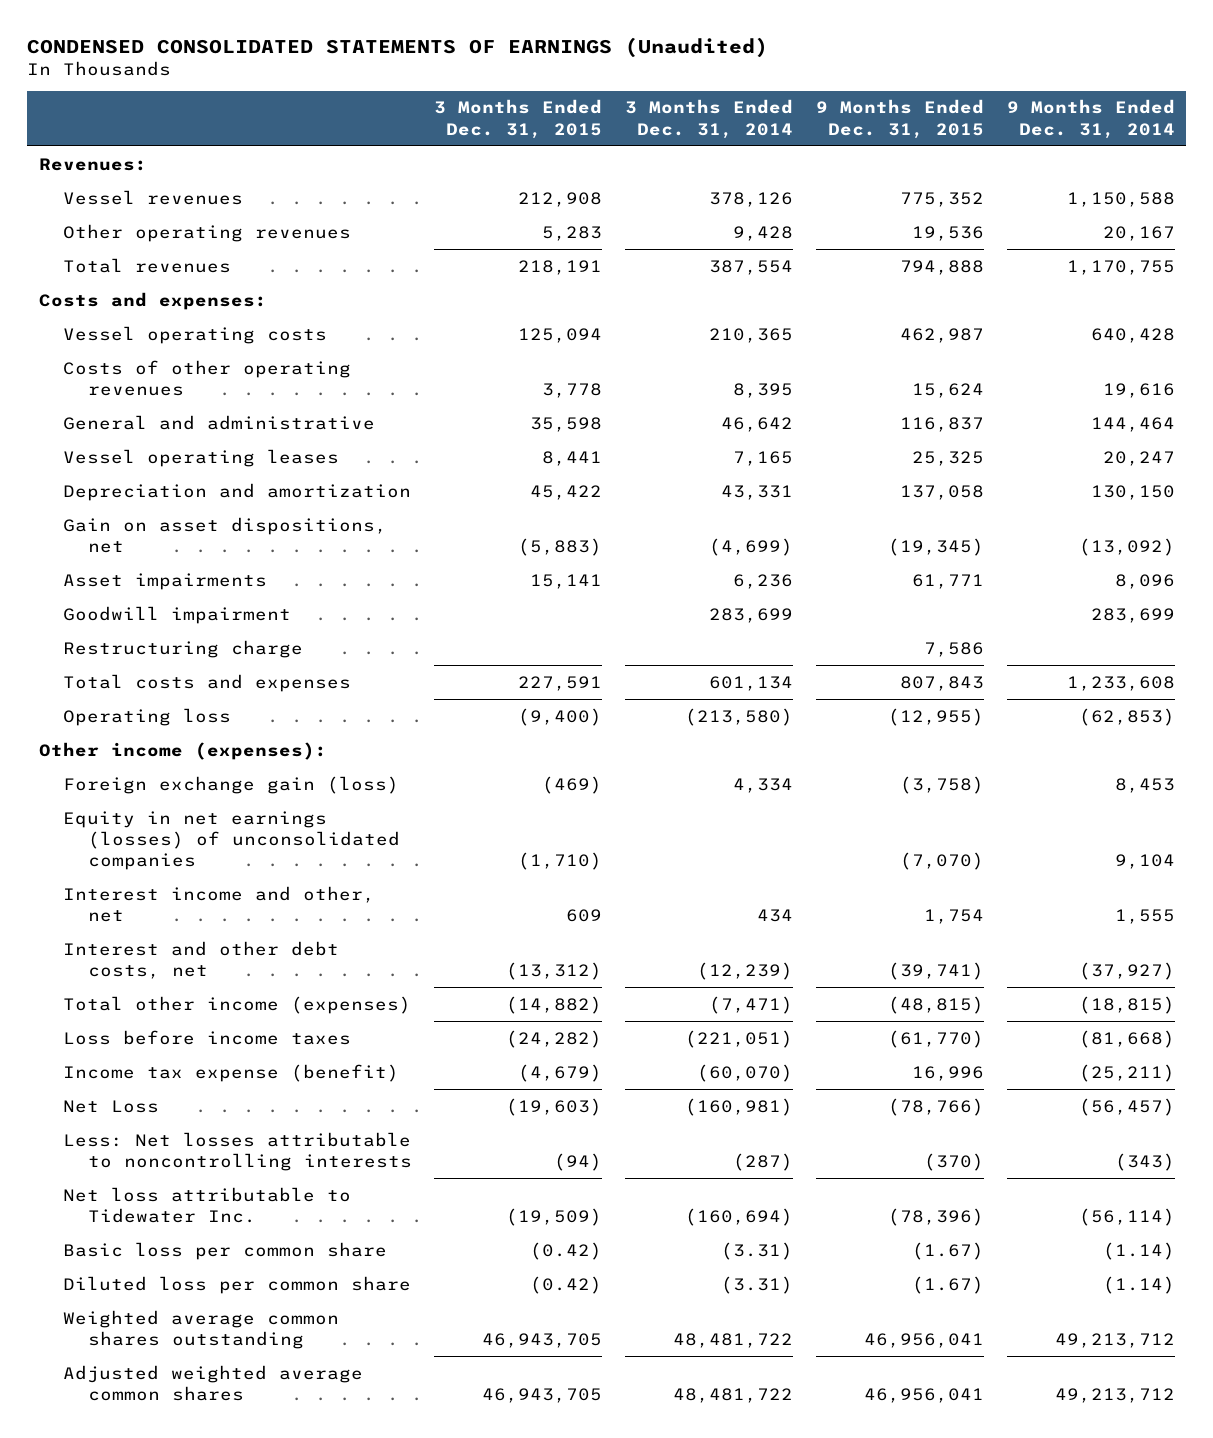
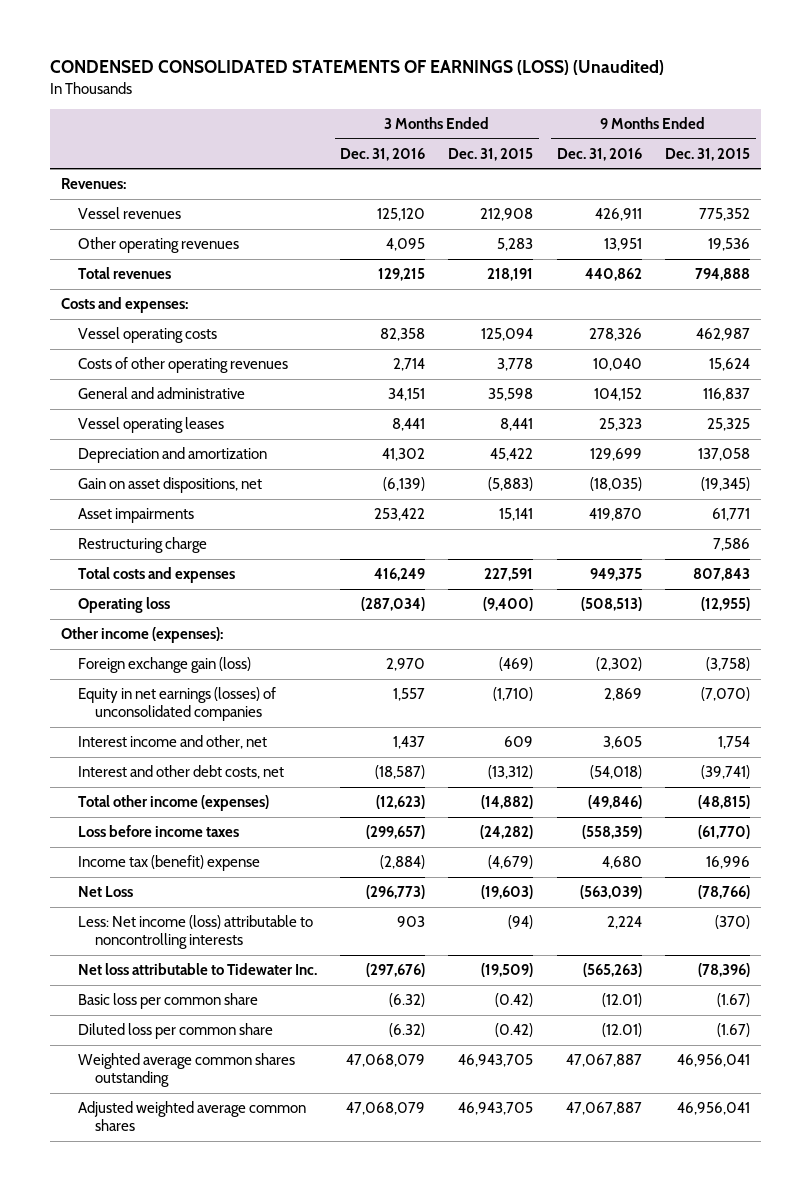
[27,36,769,58] CONDENSED CONSOLIDATED STATEMENTS OF EARNINGS (Unaudited) -> [49,60,664,76] CONDENSED CONSOLIDATED STATEMENTS OF EARNINGS (LOSS) (Unaudited)
[625,99,794,139] 3 Months Ended Dec. 31, 2014 -> none
[1006,99,1175,139] 9 Months Ended Dec. 31, 2014 -> none
none -> [340,147,426,161] Dec. 31, 2016
none -> [556,147,642,161] Dec. 31, 2016
[63,605,292,624] Goodwill impairment -> none
[63,1063,400,1082] Income tax expense (benefit) -> [78,855,261,872] Income tax (benefit) expense
[63,1131,412,1171] Less: Net losses attributable to noncontrolling interests -> [78,915,314,950] Less: Net income (loss) attributable to noncontrolling interests

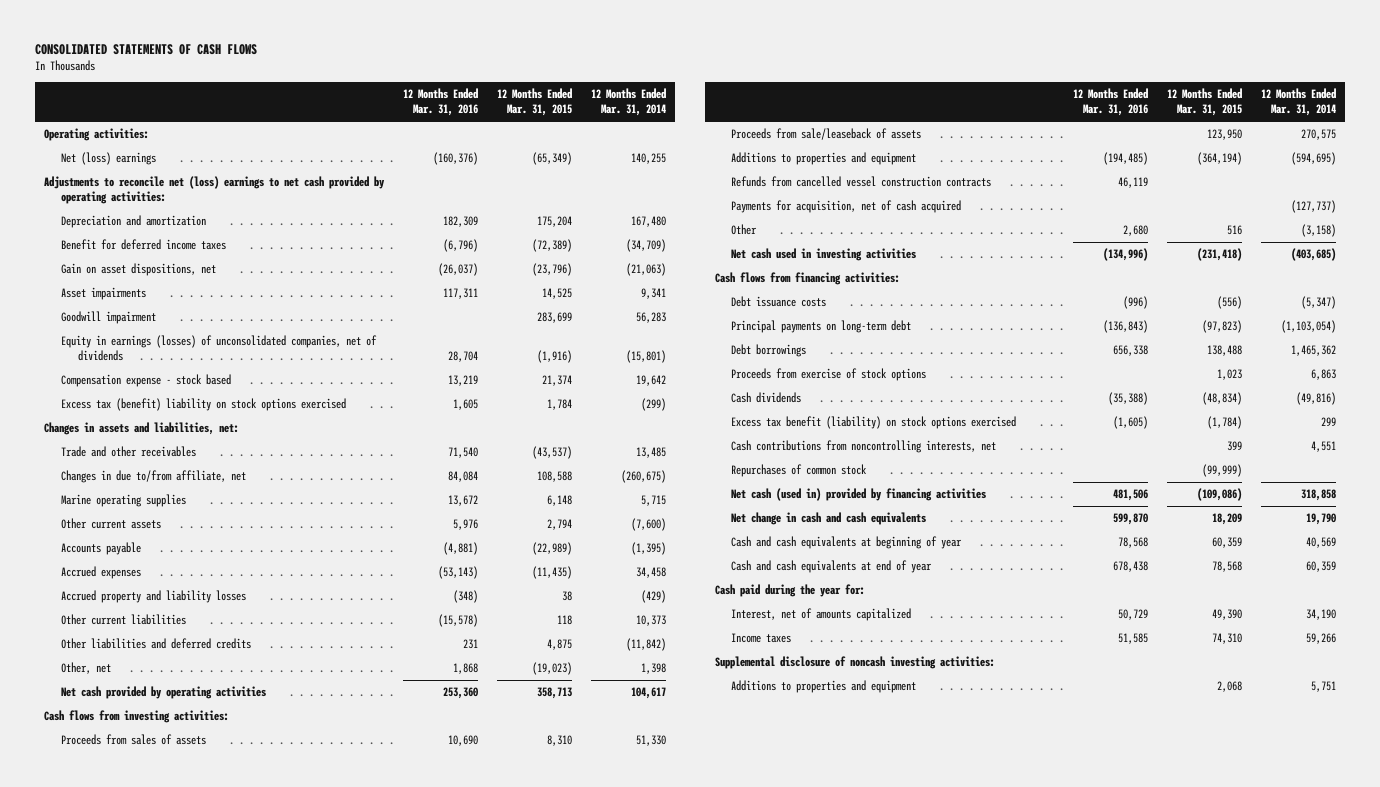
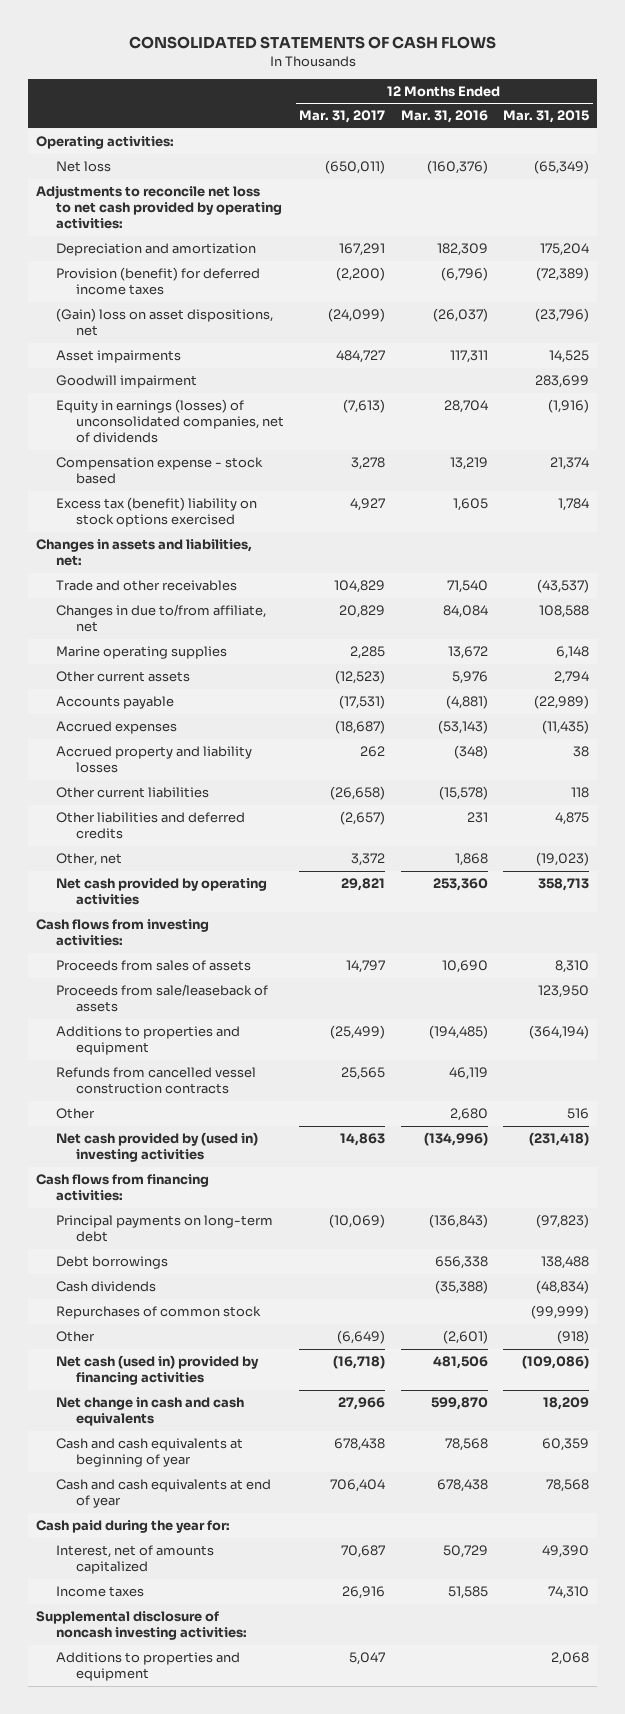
[590,88,666,117] 12 Months Ended Mar. 31, 2014 -> none
none -> [299,110,386,124] Mar. 31, 2017
[61,152,157,166] Net (loss) earnings -> [55,161,111,173] Net loss
[44,176,386,205] Adjustments to reconcile net (loss) earnings to net cash provided by operating activities: -> [35,185,282,230] Adjustments to reconcile net loss to net cash provided by operating activities:
[61,239,227,251] Benefit for deferred income taxes -> [55,267,260,296] Provision (benefit) for deferred income taxes
[61,263,217,277] Gain on asset dispositions, net -> [55,308,273,337] (Gain) loss on asset dispositions, net
[731,200,962,214] Payments for acquisition, net of cash acquired -> none
[731,248,917,262] Net cash used in investing activities -> [55,1132,258,1163] Net cash provided by (used in) investing activities
[731,296,827,308] Debt issuance costs -> none
[731,368,927,382] Proceeds from exercise of stock options -> none
[731,416,1017,430] Excess tax benefit (liability) on stock options exercised -> none
[731,440,997,454] Cash contributions from noncontrolling interests, net -> none
none -> [55,1331,95,1343] Other

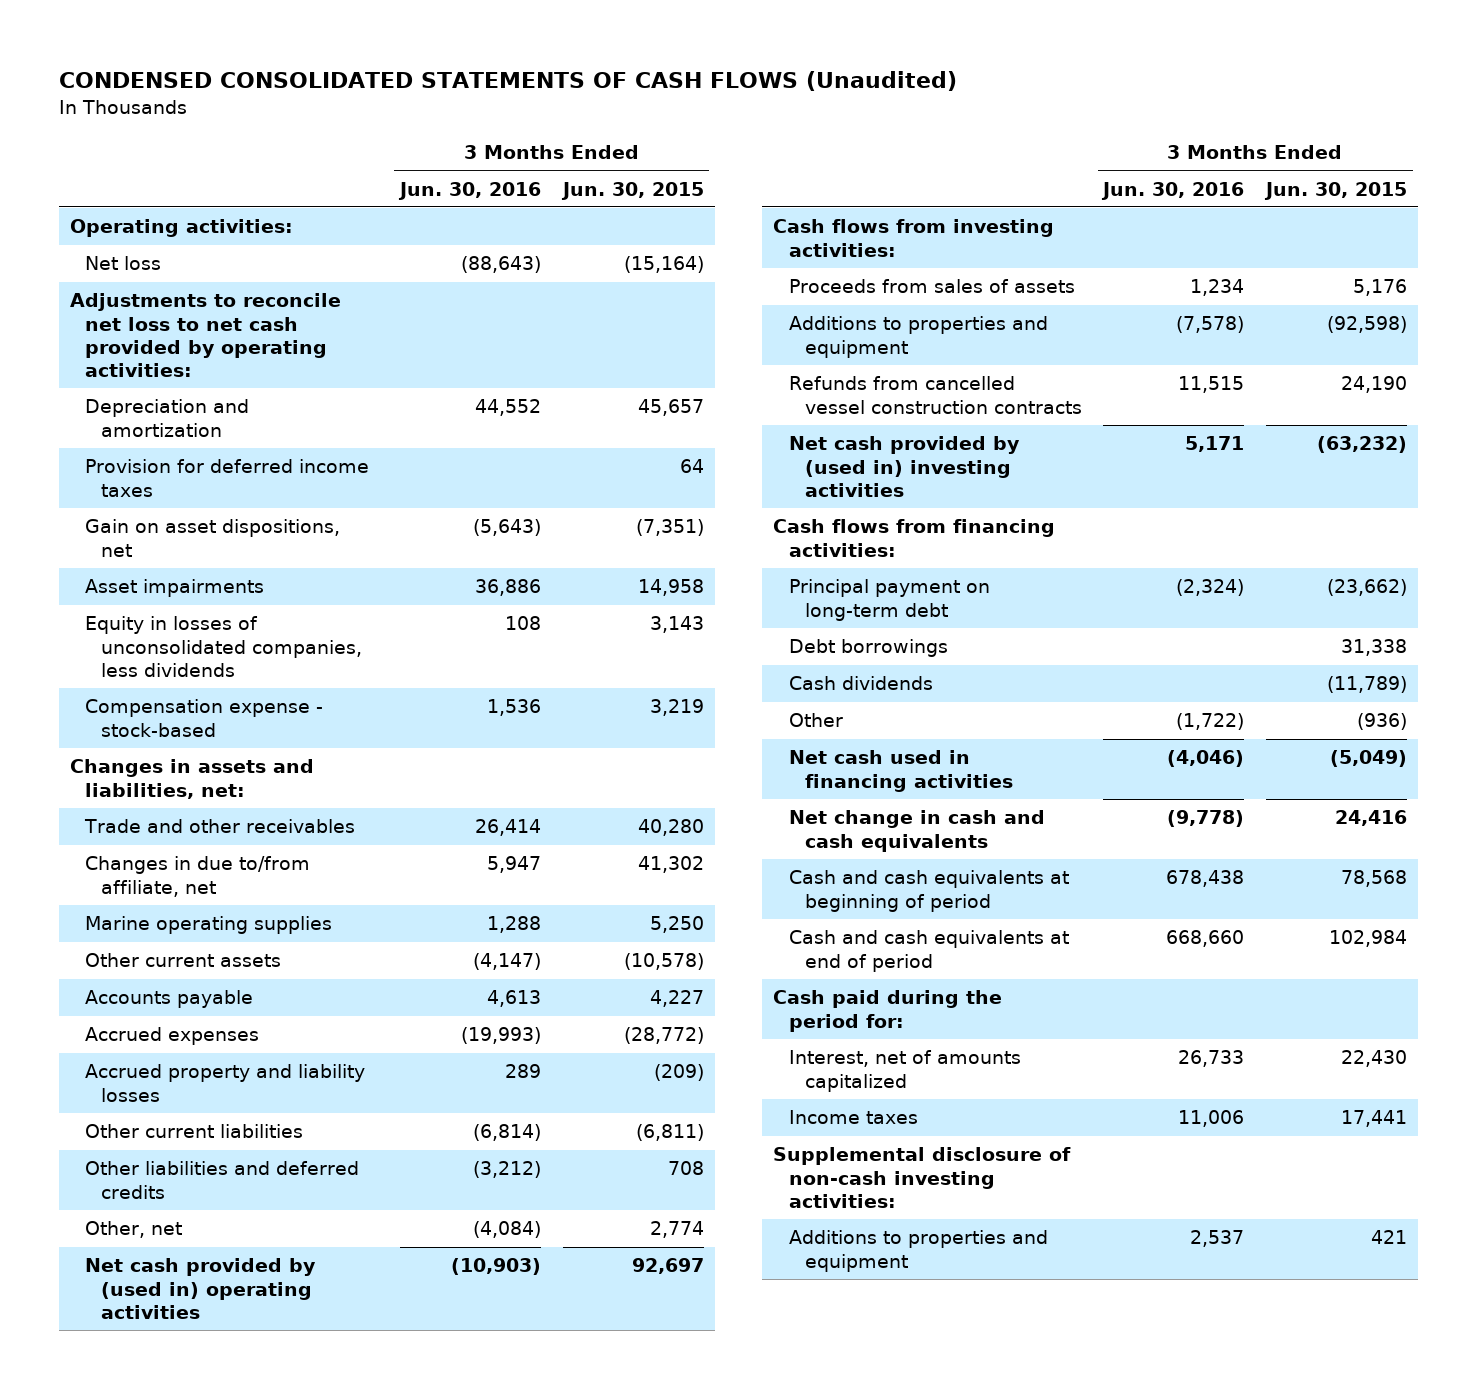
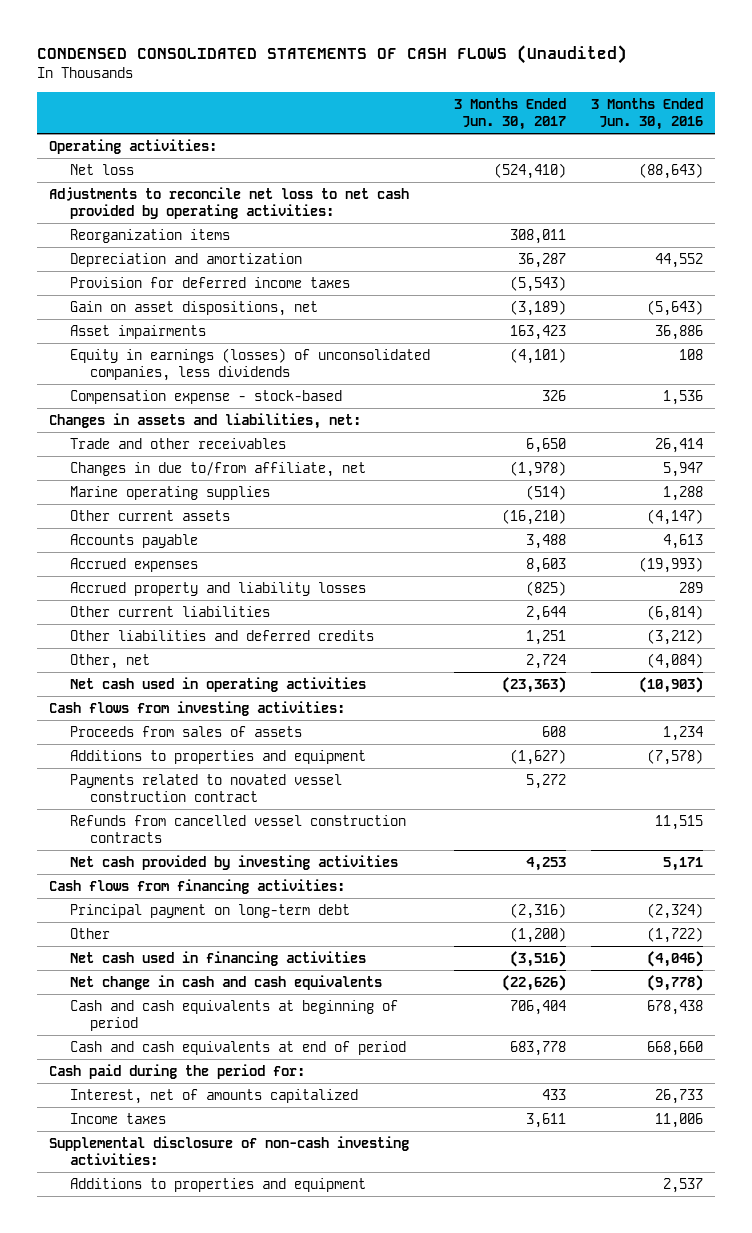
[560,181,704,200] Jun. 30, 2015 -> none
none -> [454,97,567,130] 3 Months Ended Jun. 30, 2017
none -> [69,228,230,243] Reorganization items
[85,616,363,677] Equity in losses of unconsolidated companies, less dividends -> [69,347,430,382] Equity in earnings (losses) of unconsolidated companies, less dividends
[85,1258,317,1319] Net cash provided by (used in) operating activities -> [69,676,366,692] Net cash used in operating activities
none -> [69,773,342,803] Payments related to novated vessel construction contract
[788,436,1020,497] Net cash provided by (used in) investing activities -> [69,854,398,870] Net cash provided by investing activities
[788,639,948,658] Debt borrowings -> none
[788,676,933,691] Cash dividends -> none

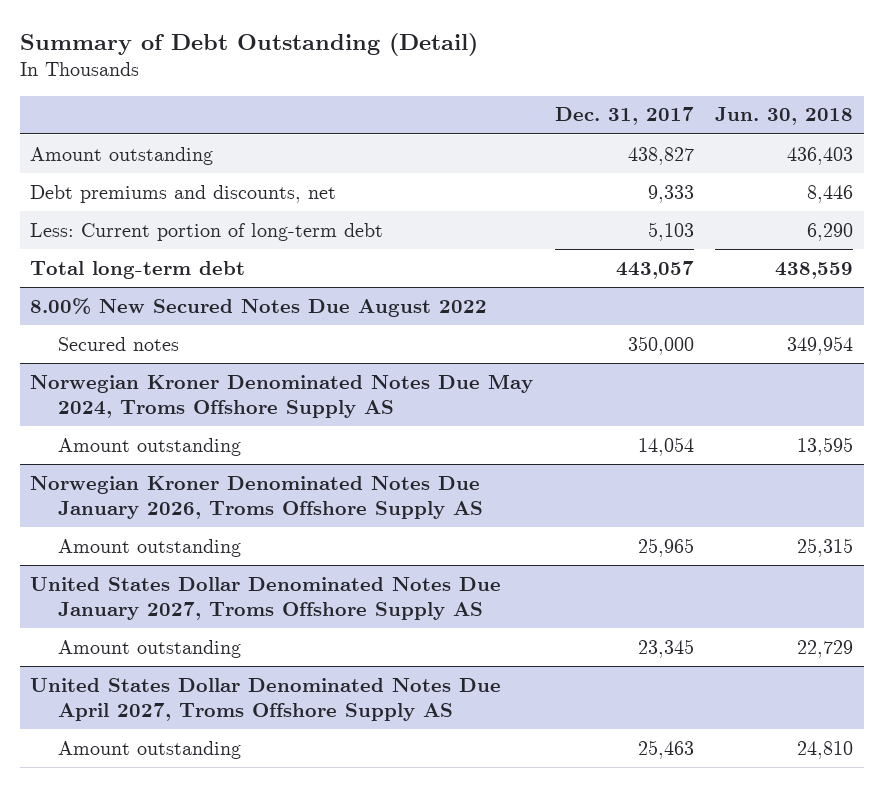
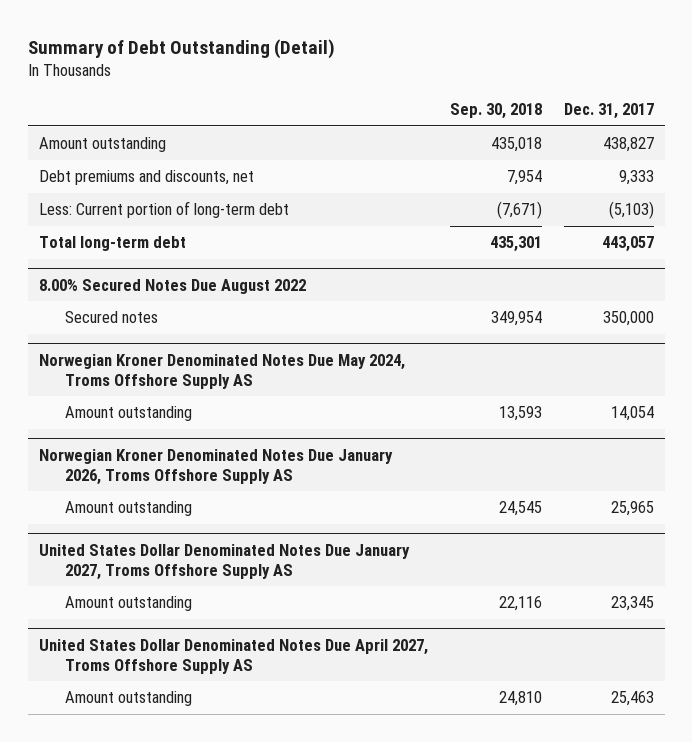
[715,107,854,126] Jun. 30, 2018 -> none
none -> [449,103,542,120] Sep. 30, 2018
[647,221,694,241] 5,103 -> [608,201,654,220] (5,103)
[30,297,488,317] 8.00% New Secured Notes Due August 2022 -> [38,279,306,295] 8.00% Secured Notes Due August 2022

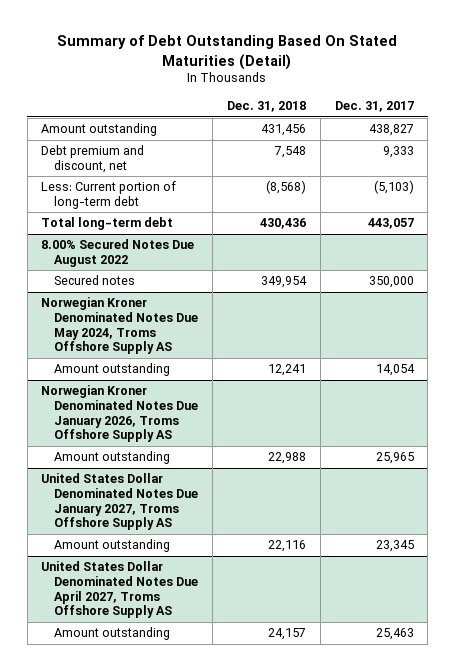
[27,38,335,59] Summary of Debt Outstanding (Detail) -> [57,35,398,70] Summary of Debt Outstanding Based On Stated Maturities (Detail)
[449,103,542,120] Sep. 30, 2018 -> none
none -> [226,101,306,113] Dec. 31, 2018
[38,170,254,186] Debt premiums and discounts, net -> [41,145,145,173] Debt premium and discount, net

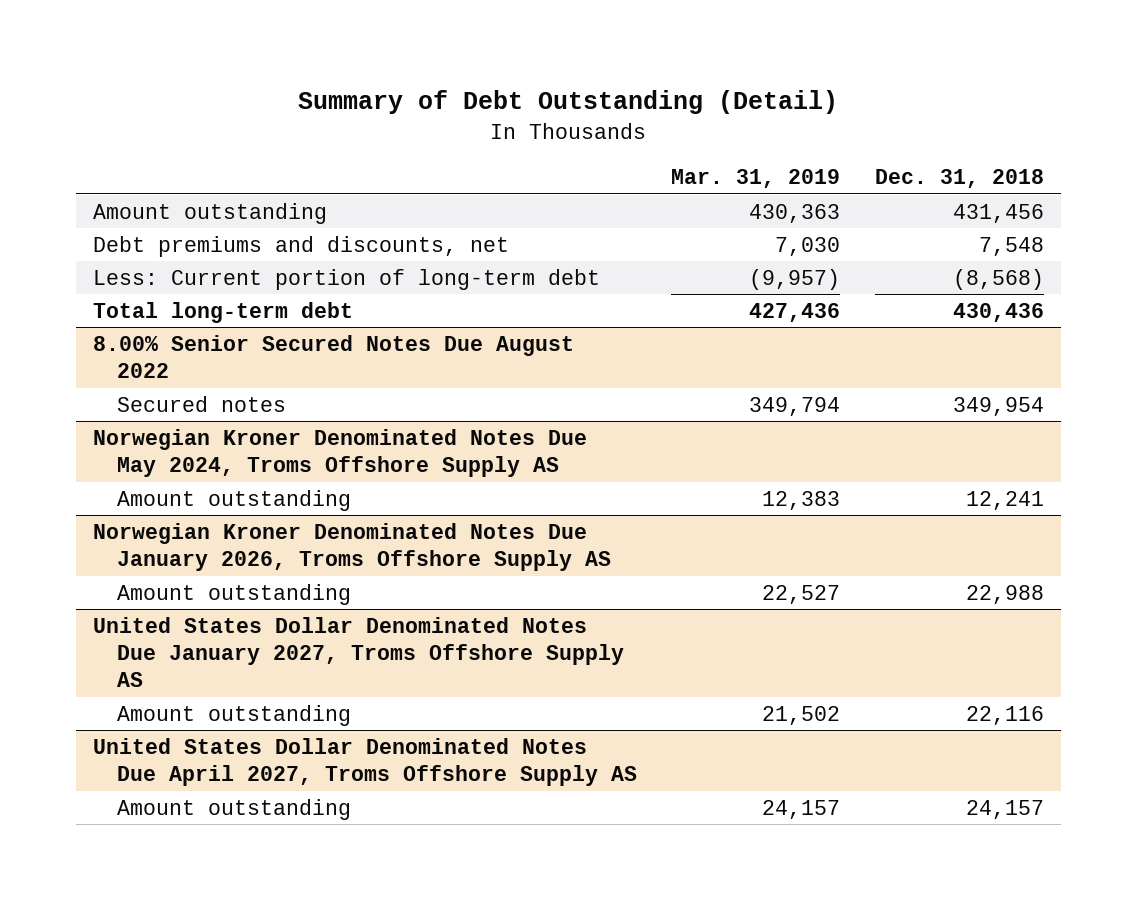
[57,35,398,70] Summary of Debt Outstanding Based On Stated Maturities (Detail) -> [298,90,839,115] Summary of Debt Outstanding (Detail)
[334,101,414,113] Dec. 31, 2017 -> none
none -> [671,169,841,189] Mar. 31, 2019
[41,145,145,173] Debt premium and discount, net -> [92,235,509,257] Debt premiums and discounts, net
[41,239,195,267] 8.00% Secured Notes Due August 2022 -> [92,334,574,379] 8.00% Senior Secured Notes Due August 2022

